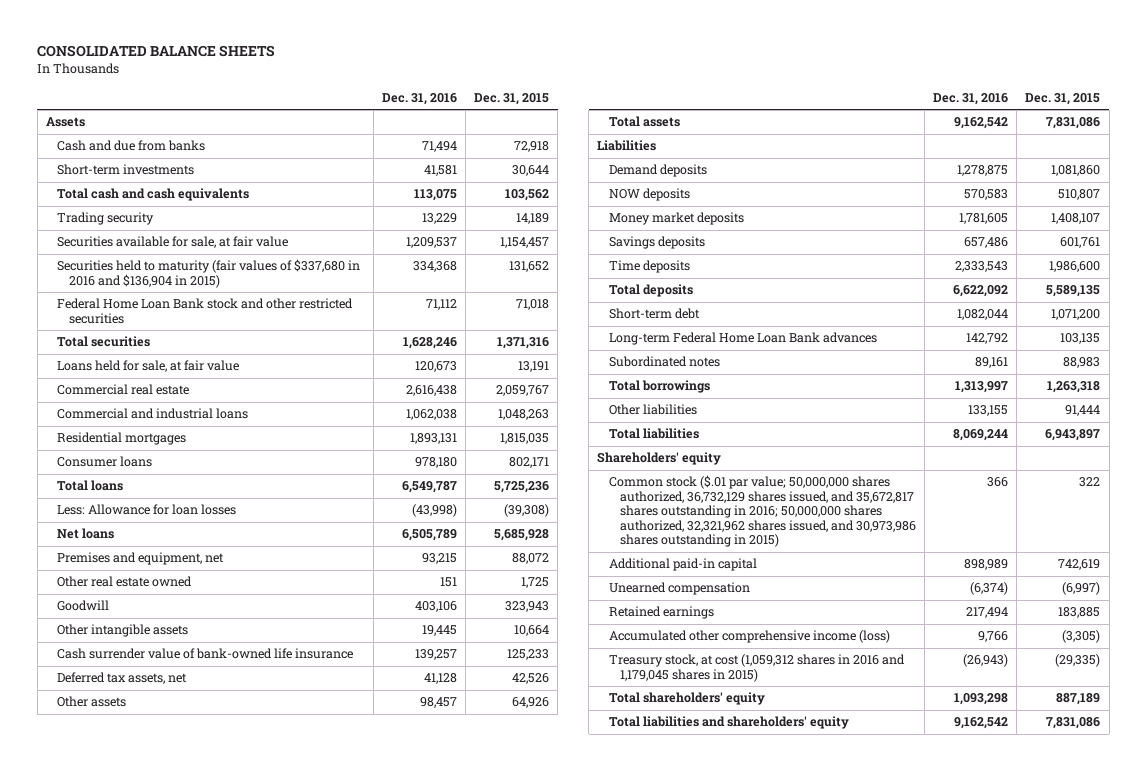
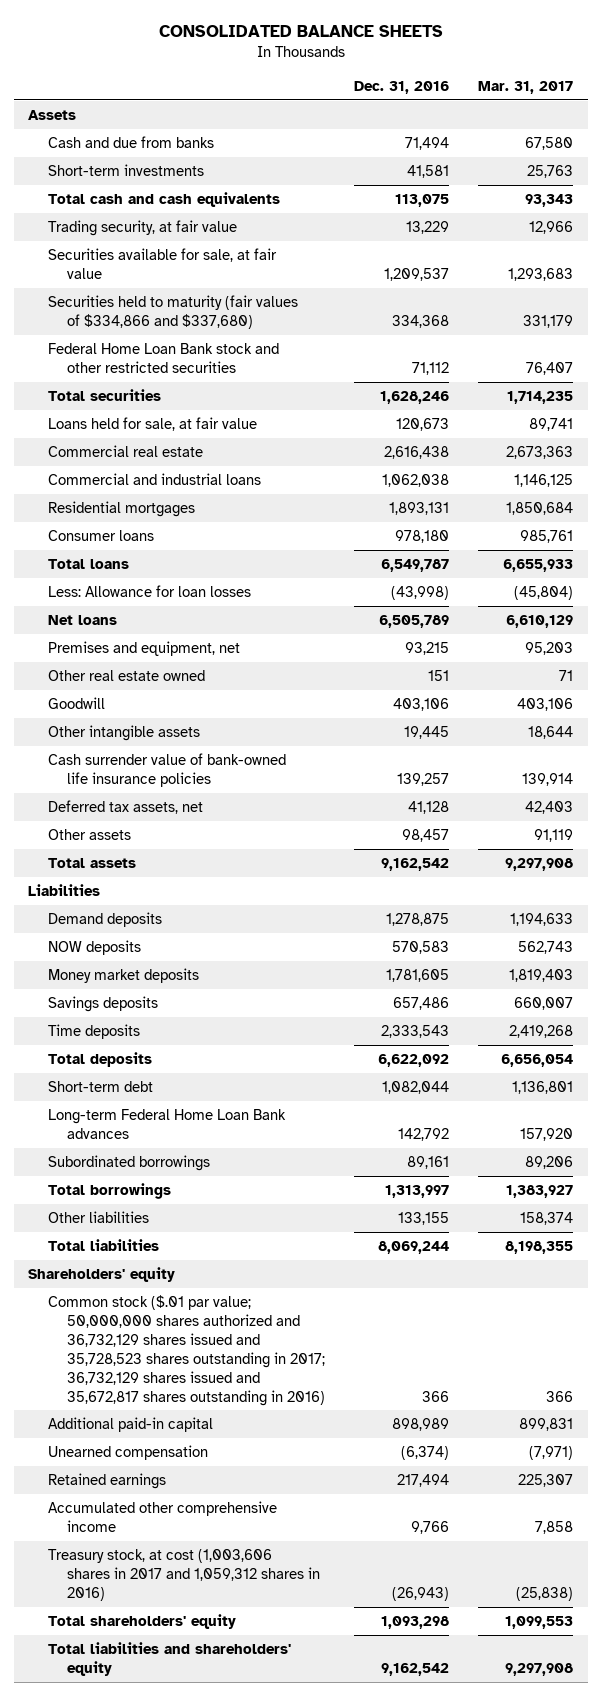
[474,92,550,105] Dec. 31, 2015 -> none
none -> [478,80,574,94] Mar. 31, 2017
[57,212,155,226] Trading security -> [47,219,237,236] Trading security, at fair value
[57,259,361,288] Securities held to maturity (fair values of $337,680 in 2016 and $136,904 in 2015) -> [47,294,298,329] Securities held to maturity (fair values of $334,866 and $337,680)
[57,648,354,660] Cash surrender value of bank-owned life insurance -> [47,752,286,787] Cash surrender value of bank-owned life insurance policies
[608,356,720,368] Subordinated notes -> [47,1154,210,1171] Subordinated borrowings
[608,475,916,548] Common stock ($.01 par value; 50,000,000 shares authorized, 36,732,129 shares issued, and 35,672,817 shares outstanding in 2016; 50,000,000 shares authorized, 32,321,962 shares issued, and 30,973,986 shares outstanding in 2015) -> [47,1294,325,1406] Common stock ($.01 par value; 50,000,000 shares authorized and 36,732,129 shares issued and 35,728,523 shares outstanding in 2017; 36,732,129 shares issued and 35,672,817 shares outstanding in 2016)
[608,630,890,644] Accumulated other comprehensive income (loss) -> [47,1500,277,1532] Accumulated other comprehensive income
[608,654,905,682] Treasury stock, at cost (1,059,312 shares in 2016 and 1,179,045 shares in 2015) -> [47,1548,320,1601] Treasury stock, at cost (1,003,606 shares in 2017 and 1,059,312 shares in 2016)

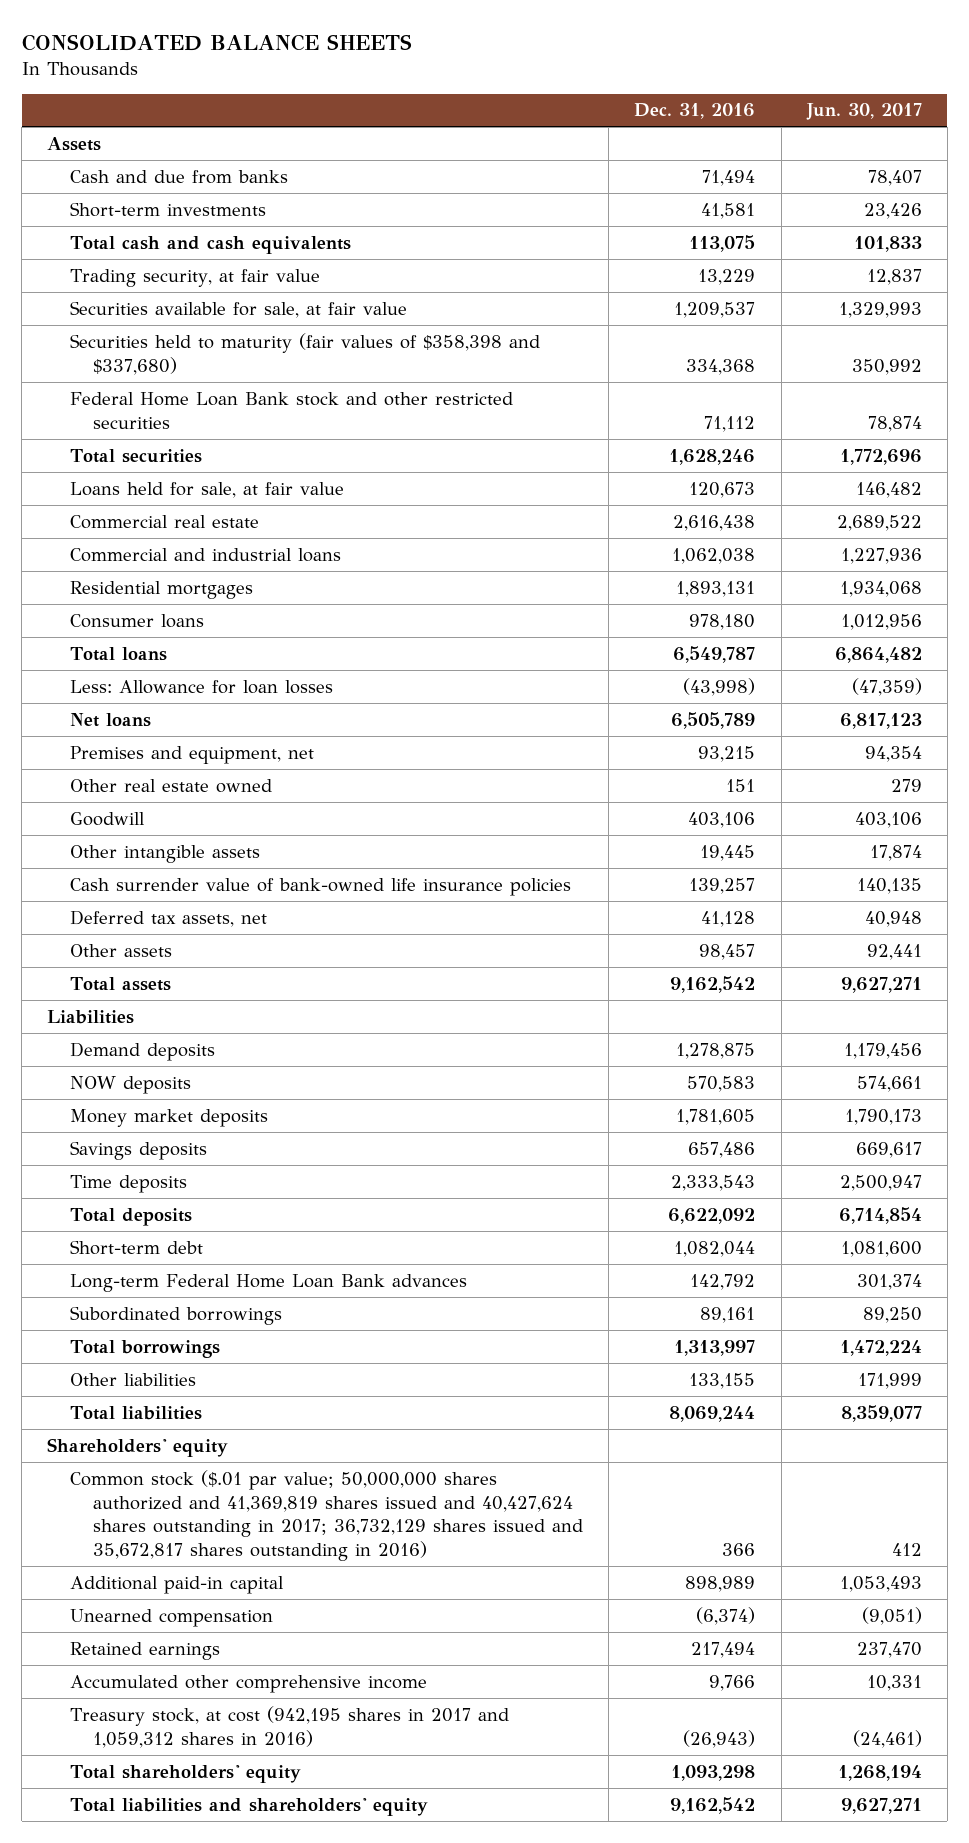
[478,80,574,94] Mar. 31, 2017 -> none
none -> [805,103,922,121] Jun. 30, 2017
[47,294,298,329] Securities held to maturity (fair values of $334,866 and $337,680) -> [70,332,541,375] Securities held to maturity (fair values of $358,398 and $337,680)
[47,1294,325,1406] Common stock ($.01 par value; 50,000,000 shares authorized and 36,732,129 shares issued and 35,728,523 shares outstanding in 2017; 36,732,129 shares issued and 35,672,817 shares outstanding in 2016) -> [70,1469,584,1562] Common stock ($.01 par value; 50,000,000 shares authorized and 41,369,819 shares issued and 40,427,624 shares outstanding in 2017; 36,732,129 shares issued and 35,672,817 shares outstanding in 2016)
[47,1548,320,1601] Treasury stock, at cost (1,003,606 shares in 2017 and 1,059,312 shares in 2016) -> [70,1705,510,1748] Treasury stock, at cost (942,195 shares in 2017 and 1,059,312 shares in 2016)

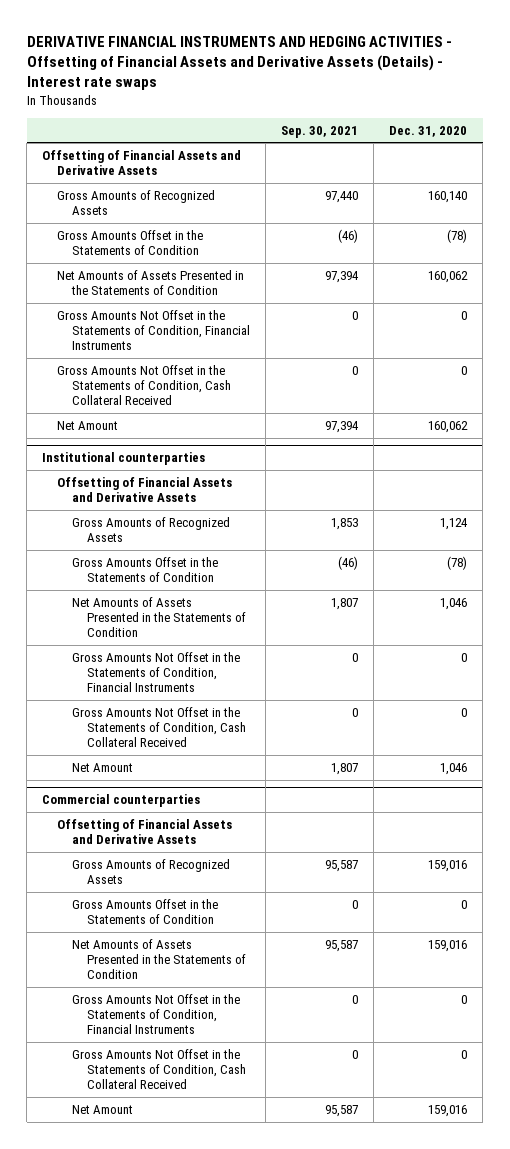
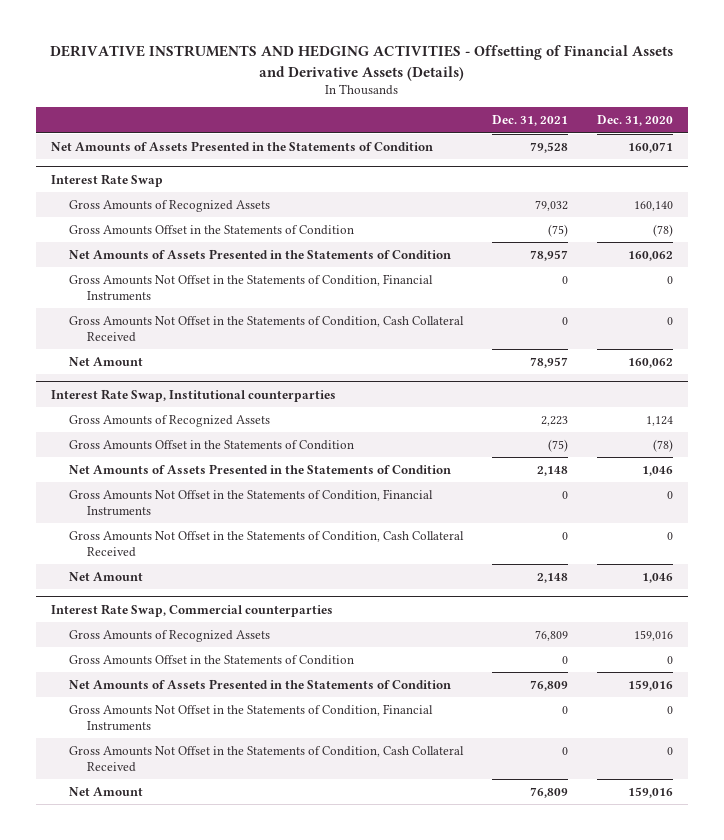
[26,36,452,91] DERIVATIVE FINANCIAL INSTRUMENTS AND HEDGING ACTIVITIES - Offsetting of Financial Assets and Derivative Assets (Details) - Interest rate swaps -> [49,45,673,81] DERIVATIVE INSTRUMENTS AND HEDGING ACTIVITIES - Offsetting of Financial Assets and Derivative Assets (Details)
[281,125,359,138] Sep. 30, 2021 -> none
none -> [491,115,568,127] Dec. 31, 2021
[42,149,242,176] Offsetting of Financial Assets and Derivative Assets -> none
none -> [50,140,433,151] Net Amounts of Assets Presented in the Statements of Condition
none -> [50,173,163,187] Interest Rate Swap
[42,452,206,466] Institutional counterparties -> none
[57,476,233,503] Offsetting of Financial Assets and Derivative Assets -> none
none -> [50,388,336,402] Interest Rate Swap, Institutional counterparties
[42,794,201,808] Commercial counterparties -> none
[57,818,233,845] Offsetting of Financial Assets and Derivative Assets -> none
none -> [50,603,333,617] Interest Rate Swap, Commercial counterparties

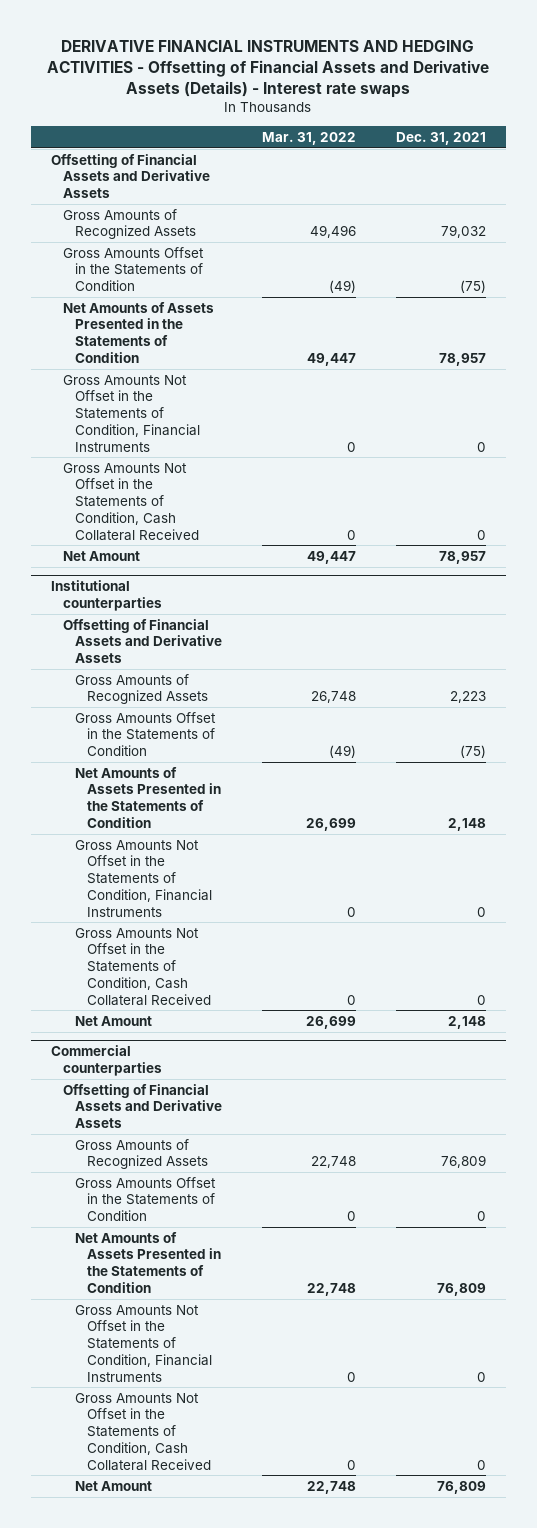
[49,45,673,81] DERIVATIVE INSTRUMENTS AND HEDGING ACTIVITIES - Offsetting of Financial Assets and Derivative Assets (Details) -> [47,39,490,99] DERIVATIVE FINANCIAL INSTRUMENTS AND HEDGING ACTIVITIES - Offsetting of Financial Assets and Derivative Assets (Details) - Interest rate swaps
[597,115,674,127] Dec. 31, 2020 -> none
none -> [261,131,356,145] Mar. 31, 2022
[50,140,433,151] Net Amounts of Assets Presented in the Statements of Condition -> none
[50,173,163,187] Interest Rate Swap -> none
none -> [50,153,210,199] Offsetting of Financial Assets and Derivative Assets
[50,388,336,402] Interest Rate Swap, Institutional counterparties -> none
none -> [50,580,162,611] Institutional counterparties
none -> [62,618,222,664] Offsetting of Financial Assets and Derivative Assets
[50,603,333,617] Interest Rate Swap, Commercial counterparties -> none
none -> [50,1045,162,1076] Commercial counterparties
none -> [62,1083,222,1129] Offsetting of Financial Assets and Derivative Assets

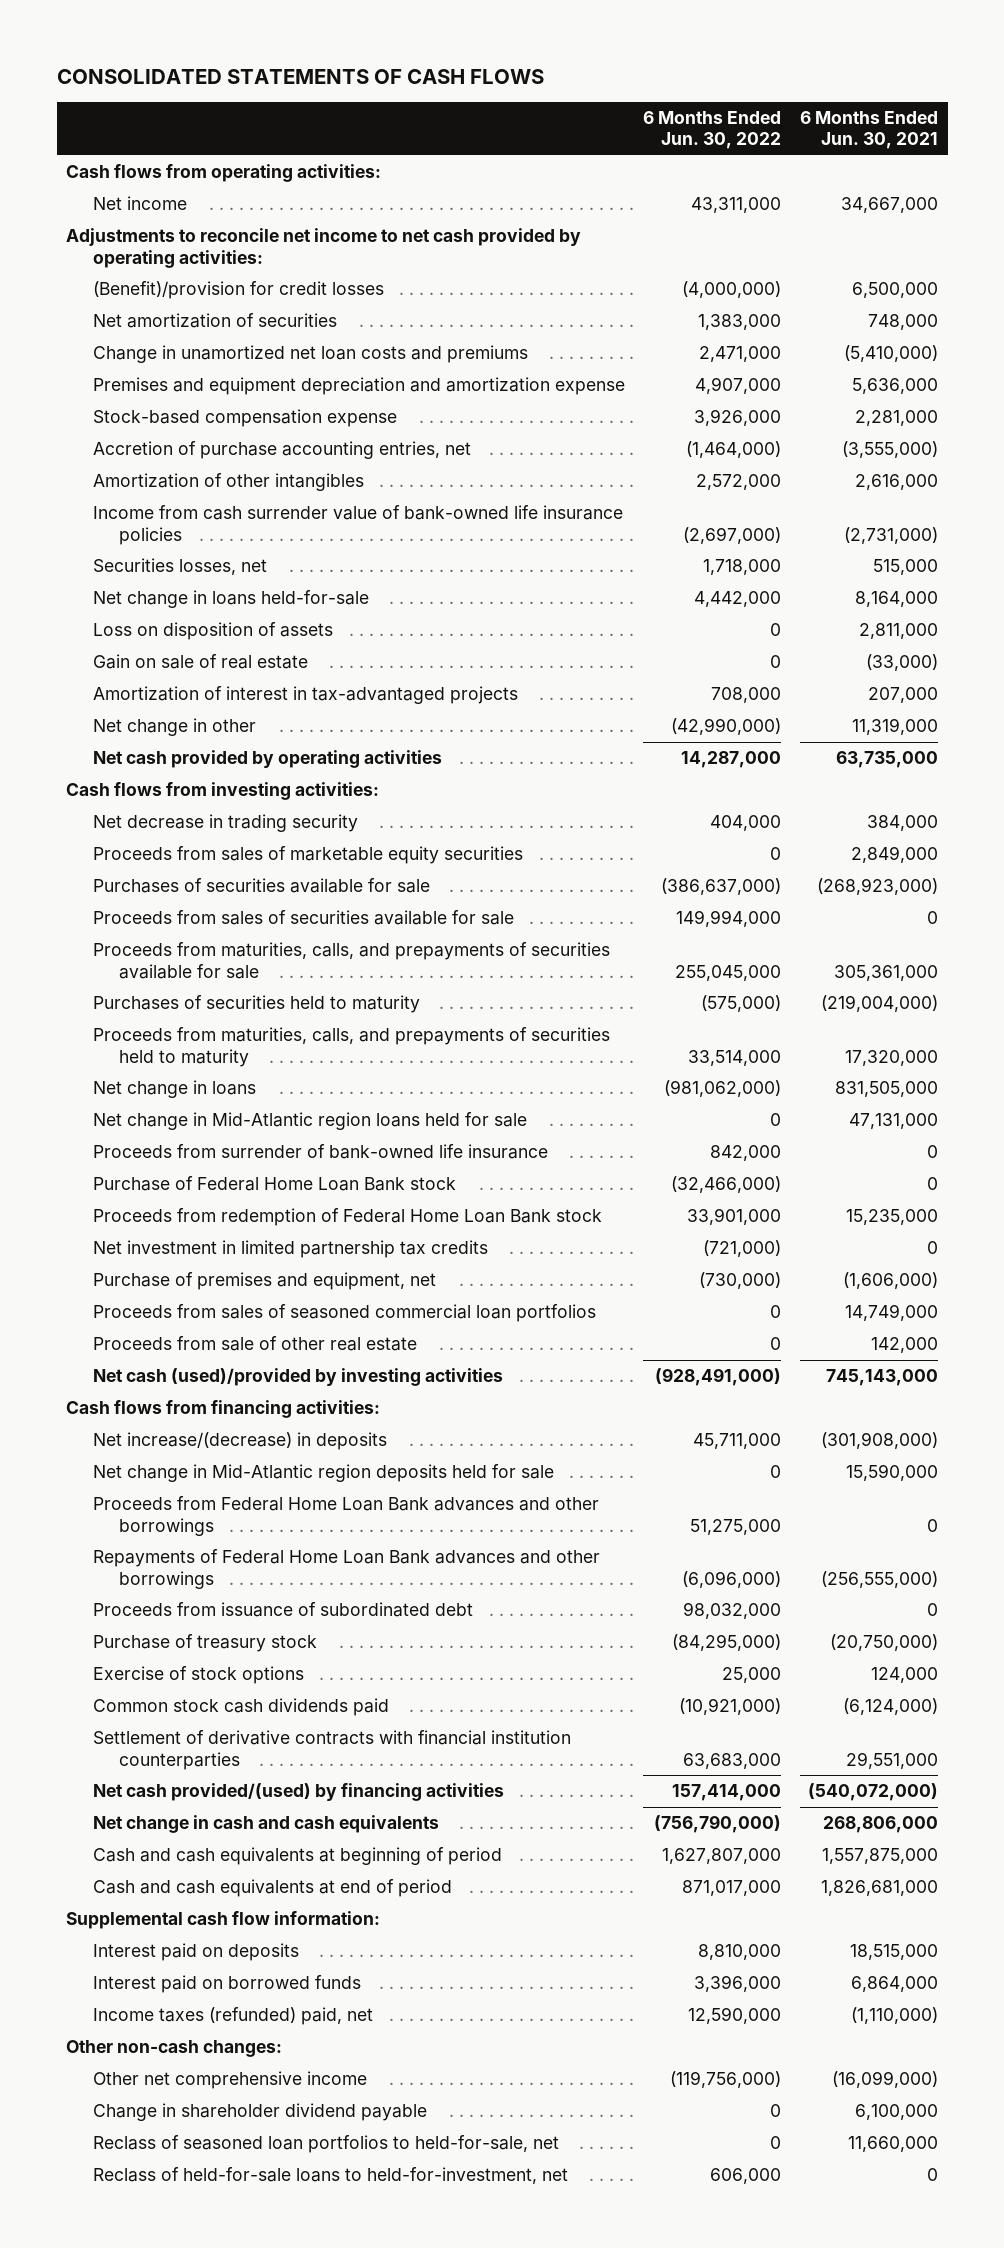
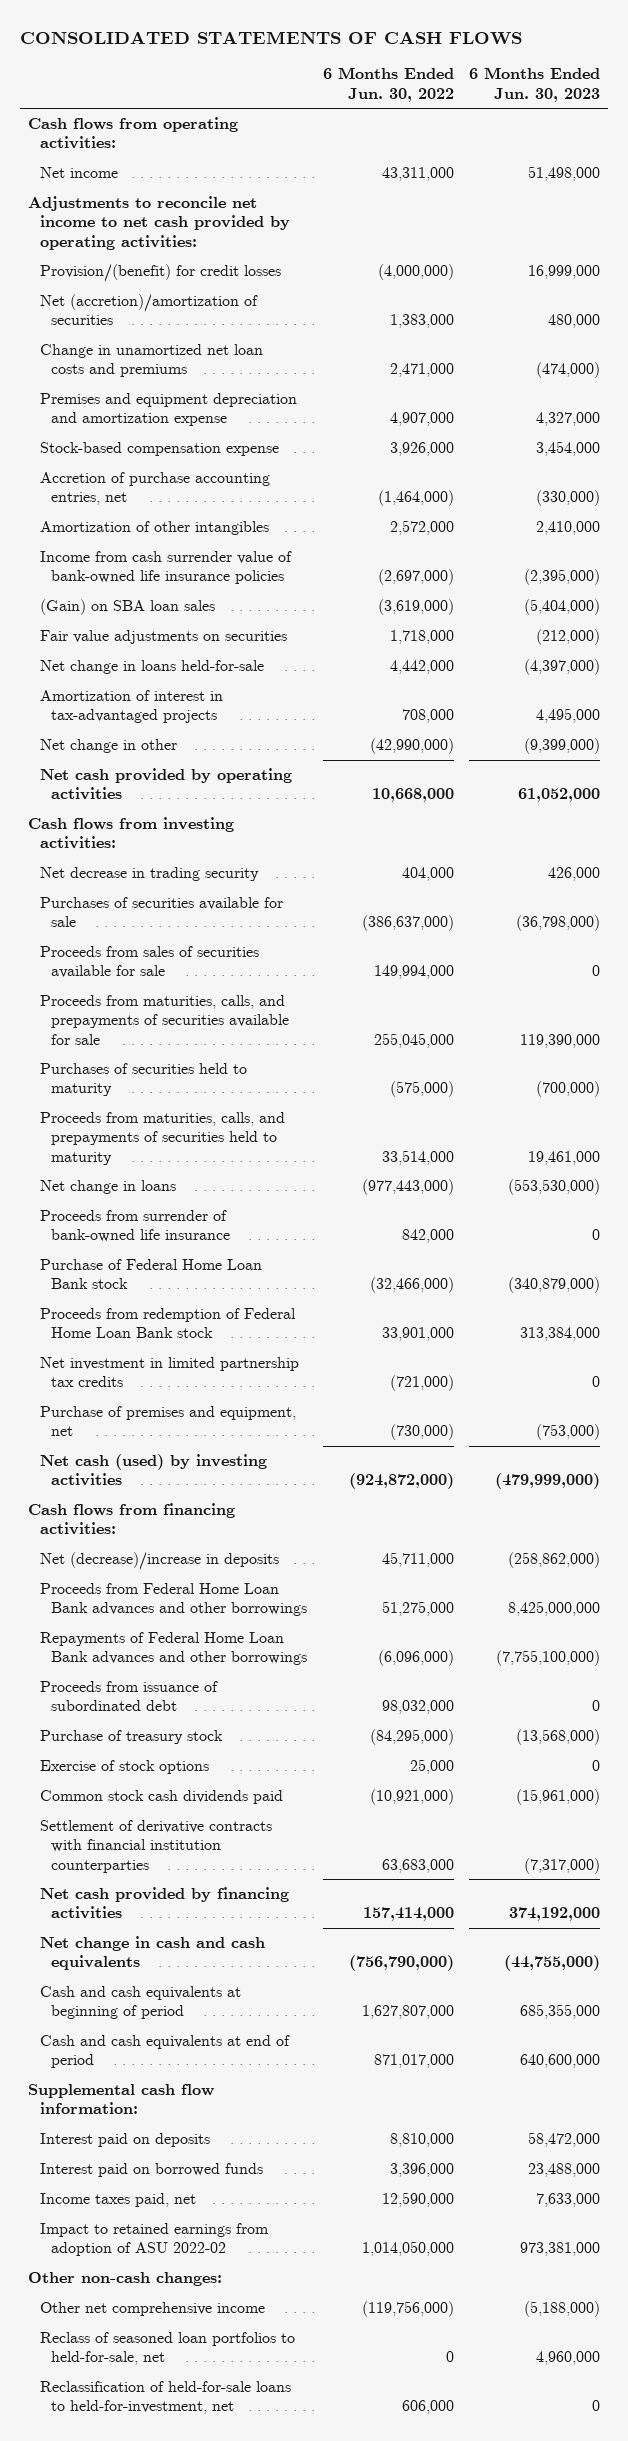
[800,110,939,150] 6 Months Ended Jun. 30, 2021 -> none
none -> [469,67,601,102] 6 Months Ended Jun. 30, 2023
[92,281,384,300] (Benefit)/provision for credit losses -> [39,264,281,283] Provision/(benefit) for credit losses
[92,313,337,329] Net amortization of securities -> [39,294,258,326] Net (accretion)/amortization of securities
none -> [39,599,215,616] (Gain) on SBA loan sales
[92,558,267,576] Securities losses, net -> [39,630,287,645] Fair value adjustments on securities
[92,622,333,641] Loss on disposition of assets -> none
[92,654,308,670] Gain on sale of real estate -> none
[681,751,782,769] 14,287,000 -> [371,788,454,803] 10,668,000
[92,846,523,865] Proceeds from sales of marketable equity securities -> none
[92,1112,527,1131] Net change in Mid-Atlantic region loans held for sale -> none
[664,1080,782,1098] (981,062,000) -> [361,1179,454,1196] (977,443,000)
[92,1304,596,1323] Proceeds from sales of seasoned commercial loan portfolios -> none
[92,1336,417,1352] Proceeds from sale of other real estate -> none
[92,1368,503,1387] Net cash (used)/provided by investing activities -> [39,1454,267,1487] Net cash (used) by investing activities
[655,1368,782,1387] (928,491,000) -> [348,1473,454,1490] (924,872,000)
[92,1464,554,1483] Net change in Mid-Atlantic region deposits held for sale -> none
[92,1432,387,1451] Net increase/(decrease) in deposits -> [39,1552,279,1571] Net (decrease)/increase in deposits
[92,1783,504,1802] Net cash provided/(used) by financing activities -> [39,1887,289,1920] Net cash provided by financing activities
[92,2007,373,2026] Income taxes (refunded) paid, net -> [39,2193,196,2208] Income taxes paid, net
none -> [39,2223,269,2257] Impact to retained earnings from adoption of ASU 2022-02
[92,2103,427,2122] Change in shareholder dividend payable -> none
[92,2167,568,2185] Reclass of held-for-sale loans to held-for-investment, net -> [39,2381,291,2415] Reclassification of held-for-sale loans to held-for-investment, net

